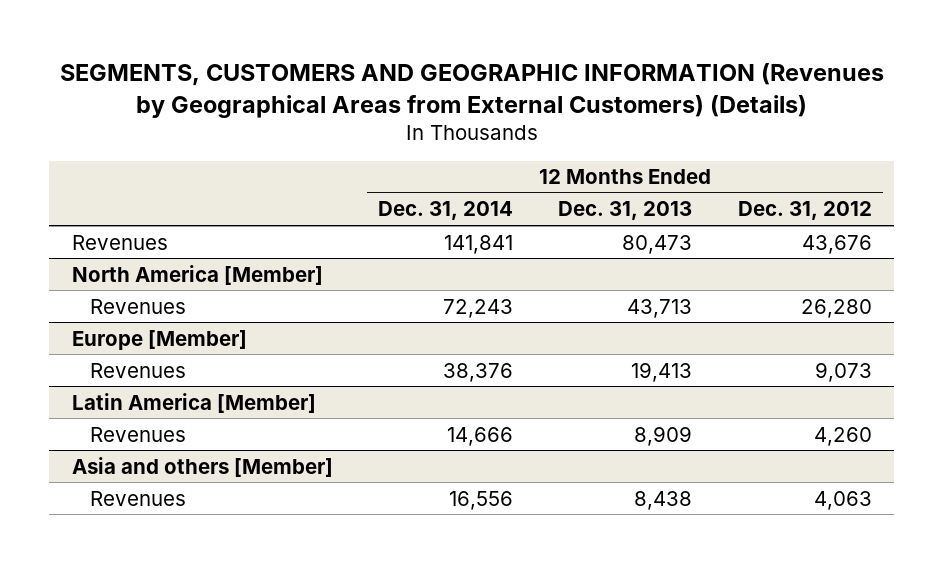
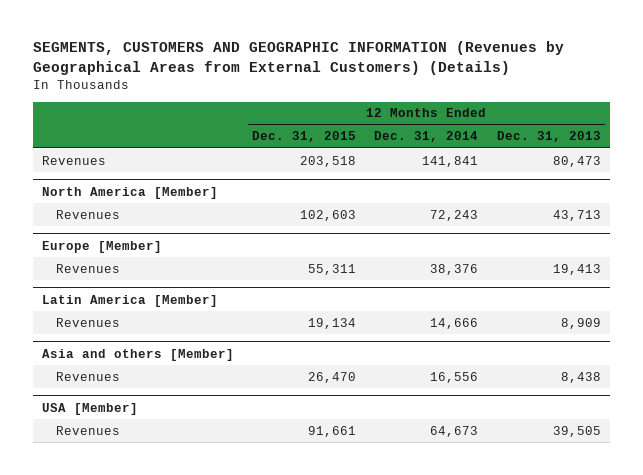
[737,201,872,221] Dec. 31, 2012 -> none
none -> [252,131,357,143] Dec. 31, 2015
none -> [41,402,138,415] USA [Member]
none -> [56,425,121,435] Revenues

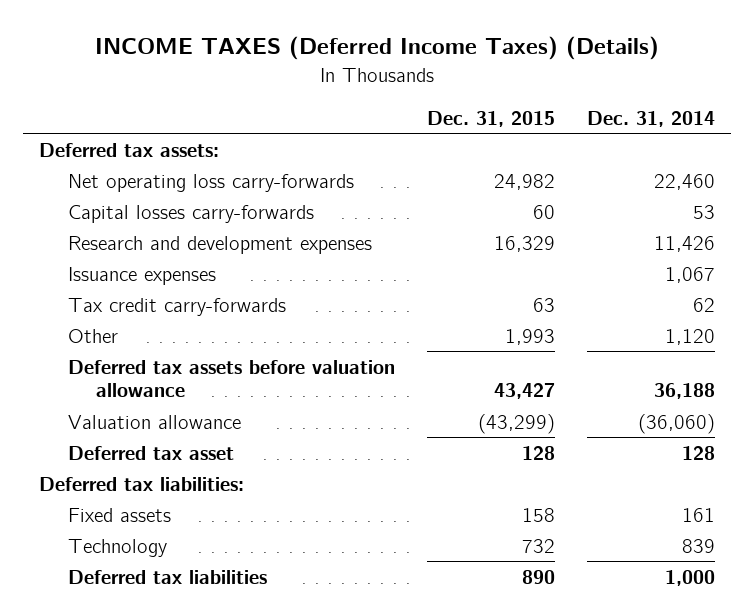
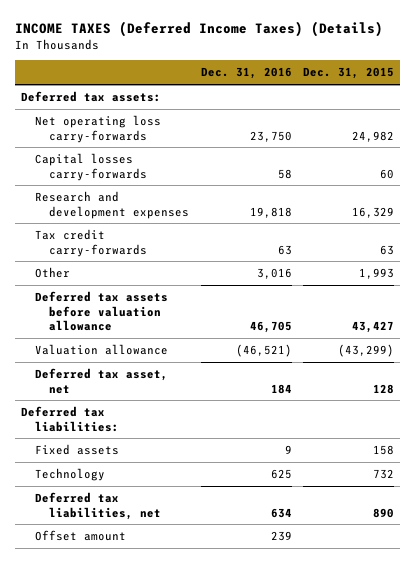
[587,110,716,127] Dec. 31, 2014 -> none
none -> [200,67,292,80] Dec. 31, 2016
[67,266,216,285] Issuance expenses -> none
[67,445,234,460] Deferred tax asset -> [34,367,168,394] Deferred tax asset, net
[67,569,267,584] Deferred tax liabilities -> [34,491,162,520] Deferred tax liabilities, net
none -> [34,529,126,541] Offset amount

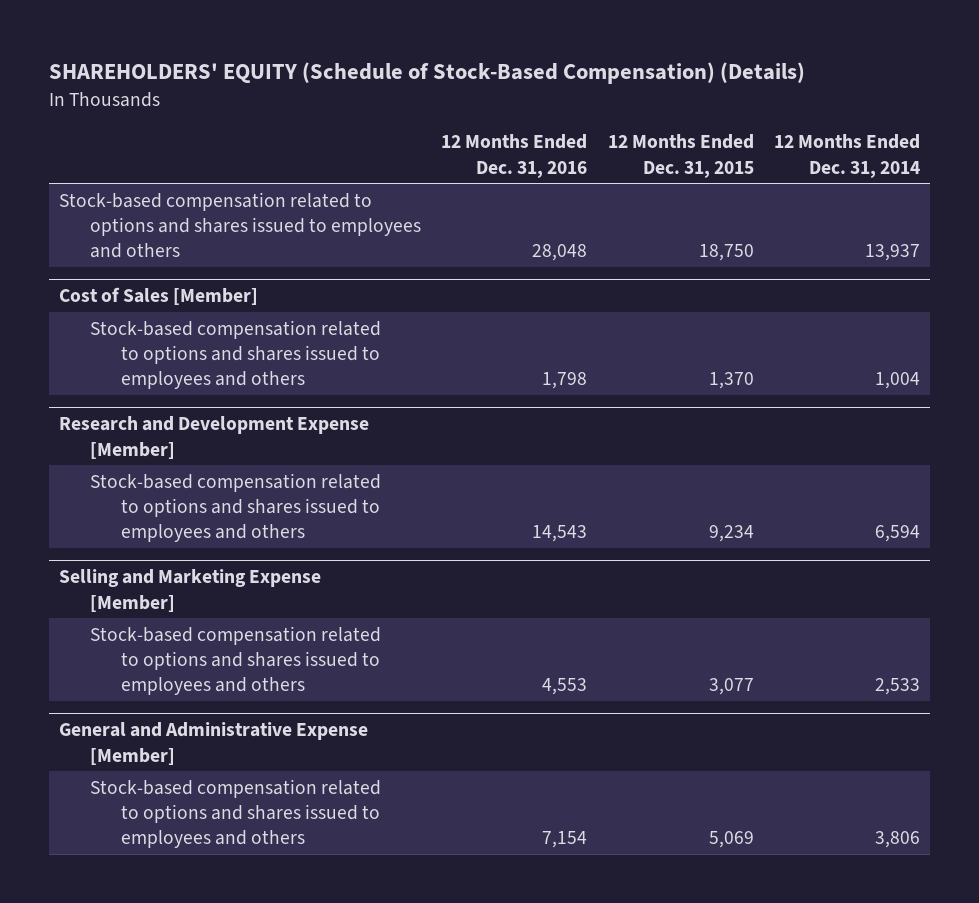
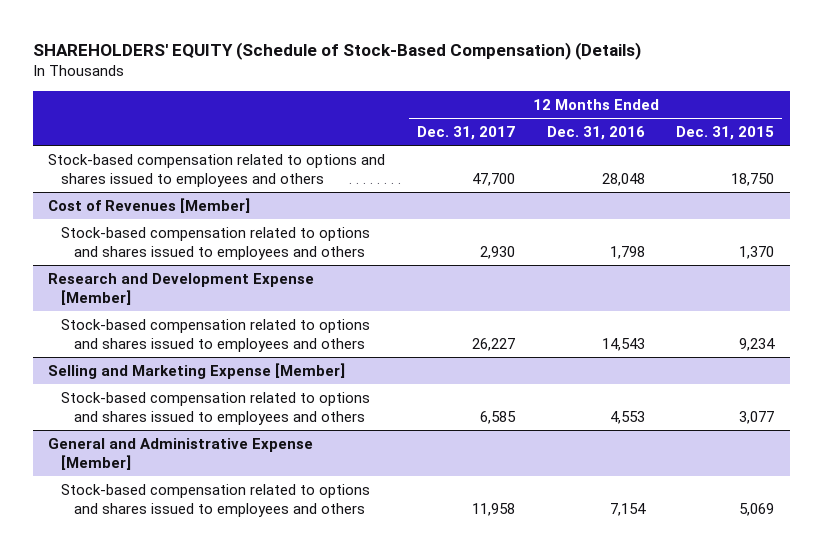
[774,134,921,178] 12 Months Ended Dec. 31, 2014 -> none
none -> [417,126,516,141] Dec. 31, 2017
[58,287,258,306] Cost of Sales [Member] -> [48,197,251,213] Cost of Revenues [Member]

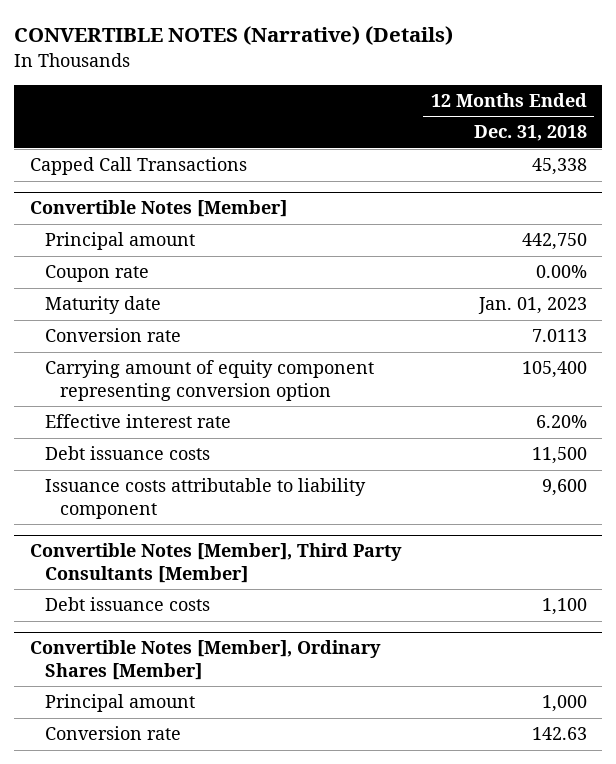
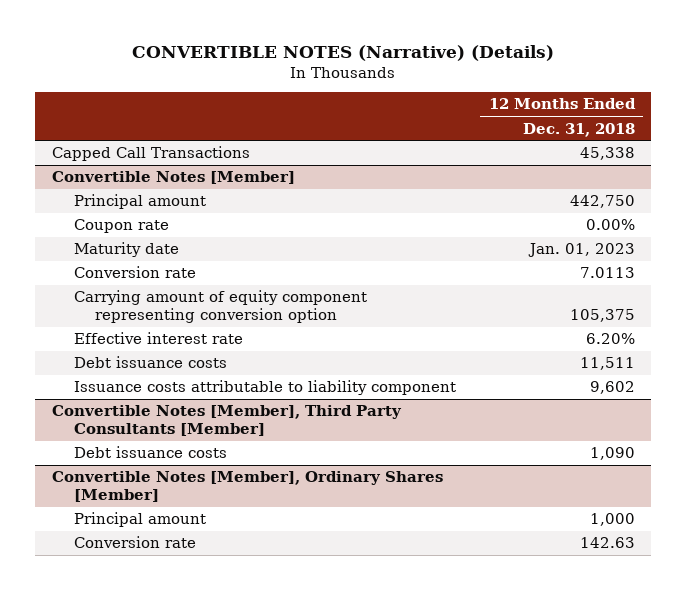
[521,361,587,379] 105,400 -> [569,308,635,322] 105,375
[531,447,587,465] 11,500 -> [579,357,635,371] 11,511
[541,479,587,497] 9,600 -> [589,381,635,395] 9,602
[541,598,587,616] 1,100 -> [589,447,635,461] 1,090

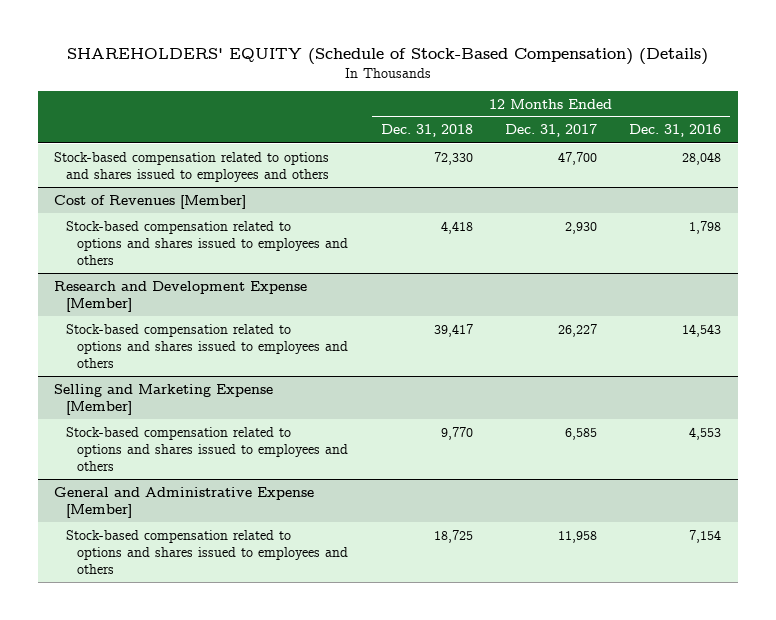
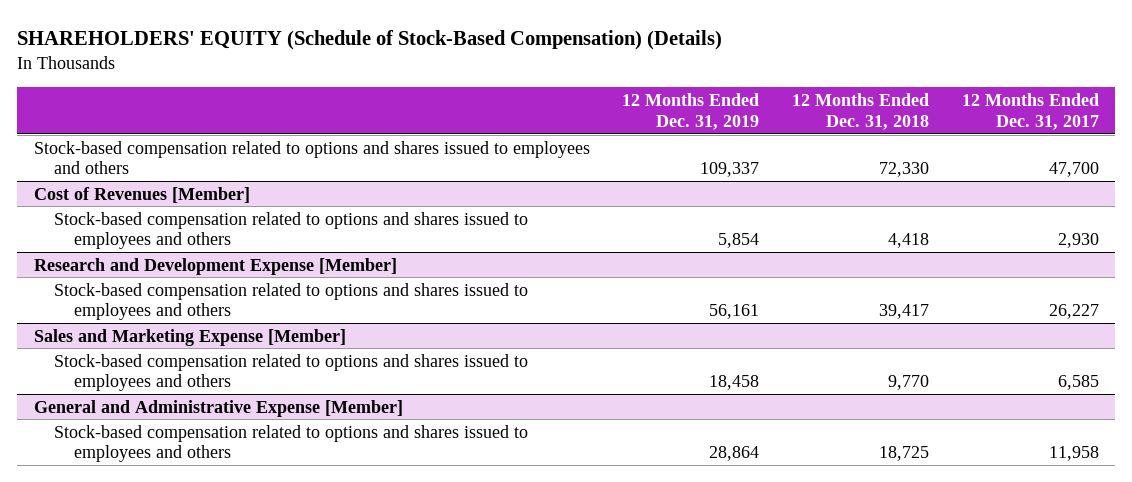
[629,124,722,138] Dec. 31, 2016 -> none
none -> [622,92,760,130] 12 Months Ended Dec. 31, 2019
[54,383,274,415] Selling and Marketing Expense [Member] -> [33,328,346,346] Sales and Marketing Expense [Member]

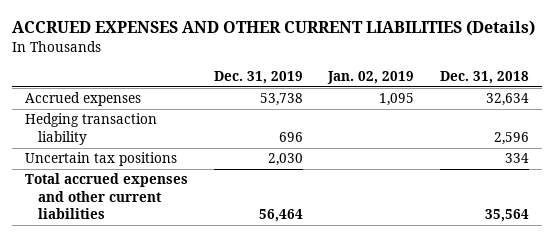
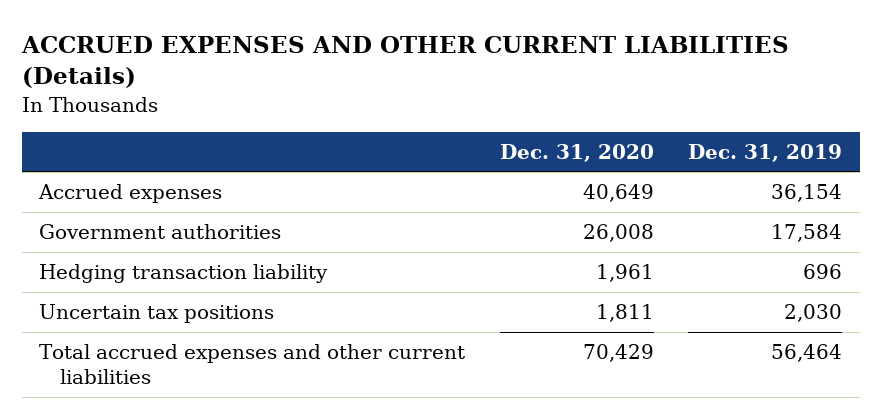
[327,71,415,85] Jan. 02, 2019 -> none
[440,71,530,85] Dec. 31, 2018 -> none
none -> [499,143,654,162] Dec. 31, 2020
[259,93,303,107] 53,738 -> [771,184,843,203] 36,154
none -> [39,224,282,240] Government authorities

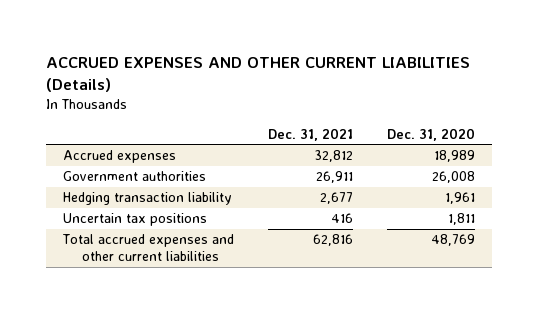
[688,143,843,162] Dec. 31, 2019 -> none
none -> [267,127,353,141] Dec. 31, 2021
[582,184,654,203] 40,649 -> [433,150,475,163] 18,989
[582,344,654,363] 70,429 -> [430,234,475,247] 48,769

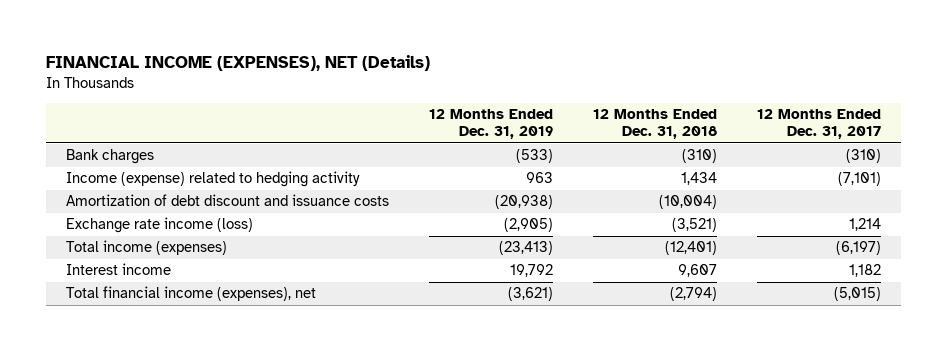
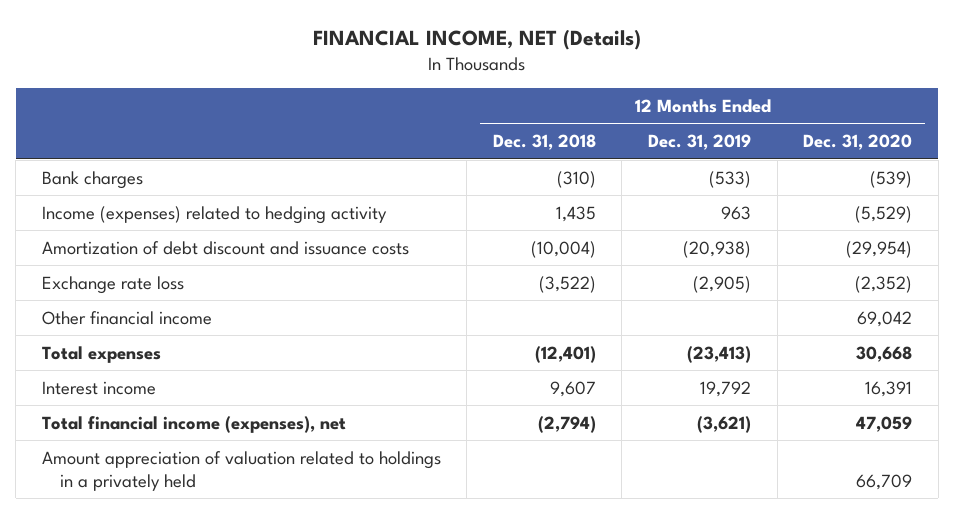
[45,55,430,72] FINANCIAL INCOME (EXPENSES), NET (Details) -> [312,28,641,50] FINANCIAL INCOME, NET (Details)
[757,108,882,140] 12 Months Ended Dec. 31, 2017 -> none
none -> [803,134,913,151] Dec. 31, 2020
[65,171,360,188] Income (expense) related to hedging activity -> [41,205,387,224] Income (expenses) related to hedging activity
[681,172,718,186] 1,434 -> [555,205,596,222] 1,435
[65,217,253,234] Exchange rate income (loss) -> [41,275,184,294] Exchange rate loss
[672,218,718,233] (3,521) -> [538,275,596,293] (3,522)
none -> [41,310,212,325] Other financial income
[65,240,227,256] Total income (expenses) -> [41,345,161,363] Total expenses
none -> [41,450,441,491] Amount appreciation of valuation related to holdings in a privately held

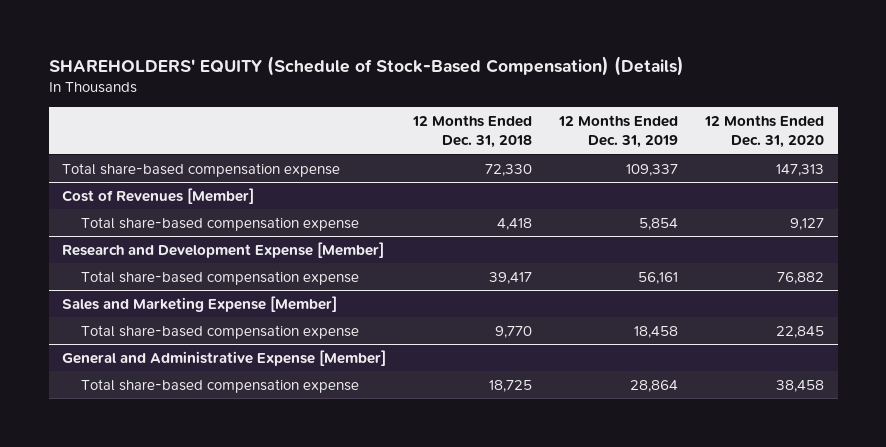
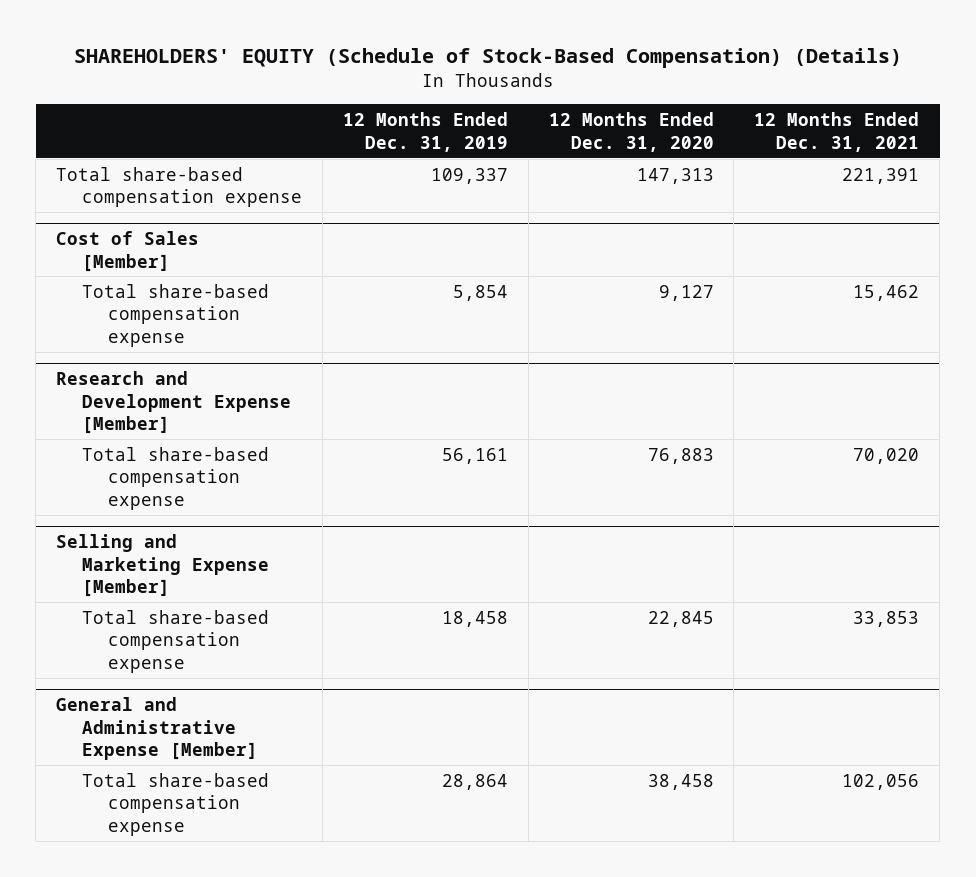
[412,114,533,149] 12 Months Ended Dec. 31, 2018 -> none
none -> [754,111,920,152] 12 Months Ended Dec. 31, 2021
[62,187,255,204] Cost of Revenues [Member] -> [56,230,200,272] Cost of Sales [Member]
[777,271,825,284] 76,882 -> [647,447,714,464] 76,883
[62,295,338,312] Sales and Marketing Expense [Member] -> [56,533,269,598] Selling and Marketing Expense [Member]

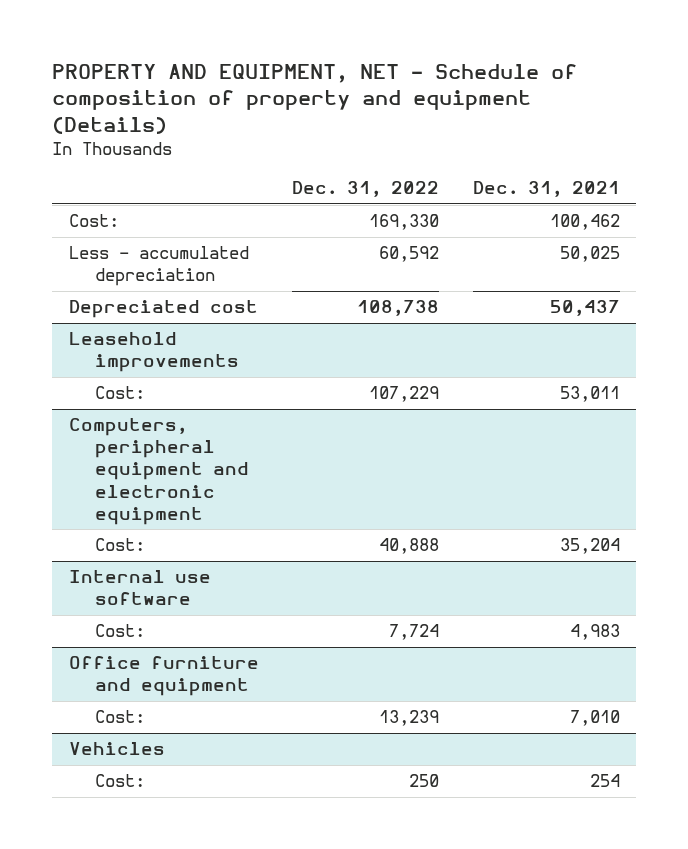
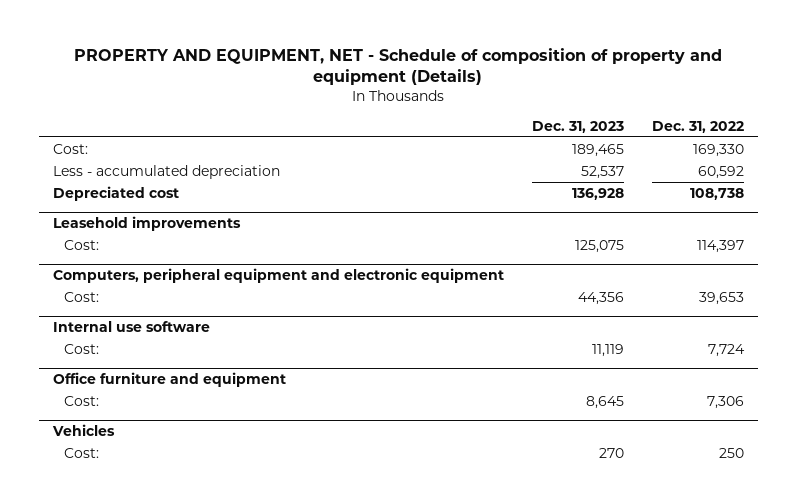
[472,181,620,198] Dec. 31, 2021 -> none
none -> [531,120,624,133] Dec. 31, 2023
[369,386,440,403] 107,229 -> [696,239,744,253] 114,397
[379,538,440,555] 40,888 -> [698,291,744,305] 39,653
[379,710,440,727] 13,239 -> [706,395,744,409] 7,306

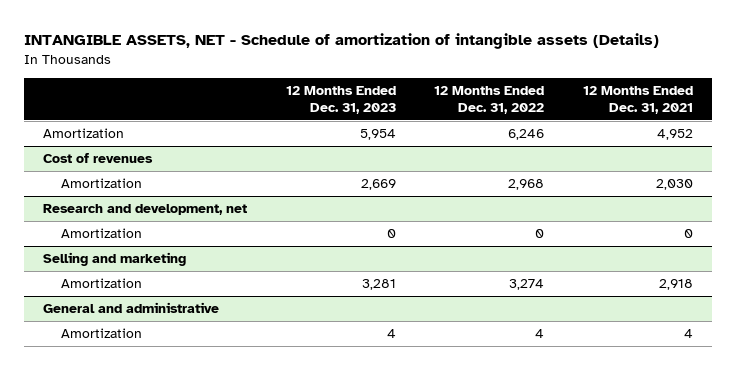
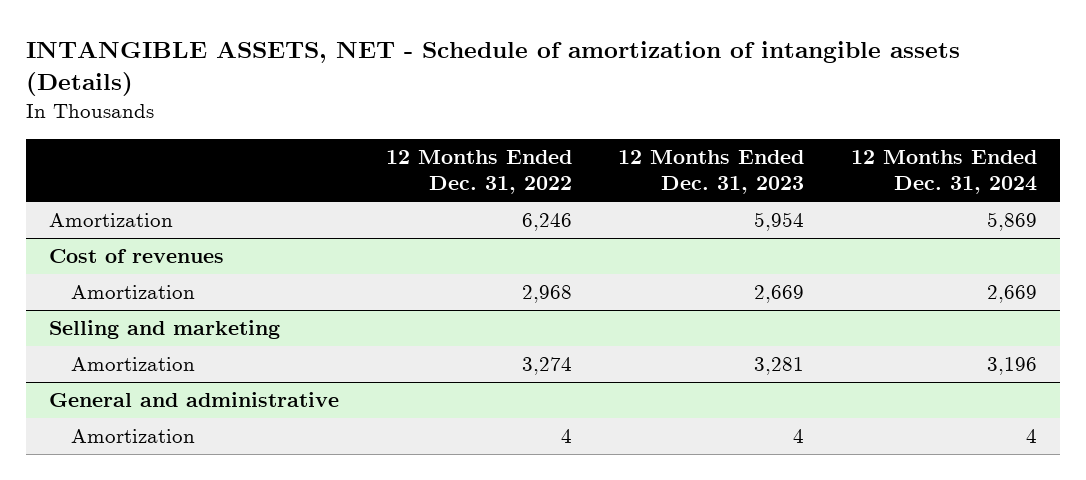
[582,85,693,114] 12 Months Ended Dec. 31, 2021 -> none
none -> [850,150,1037,195] 12 Months Ended Dec. 31, 2024
[43,204,248,216] Research and development, net -> none
[60,228,142,239] Amortization -> none

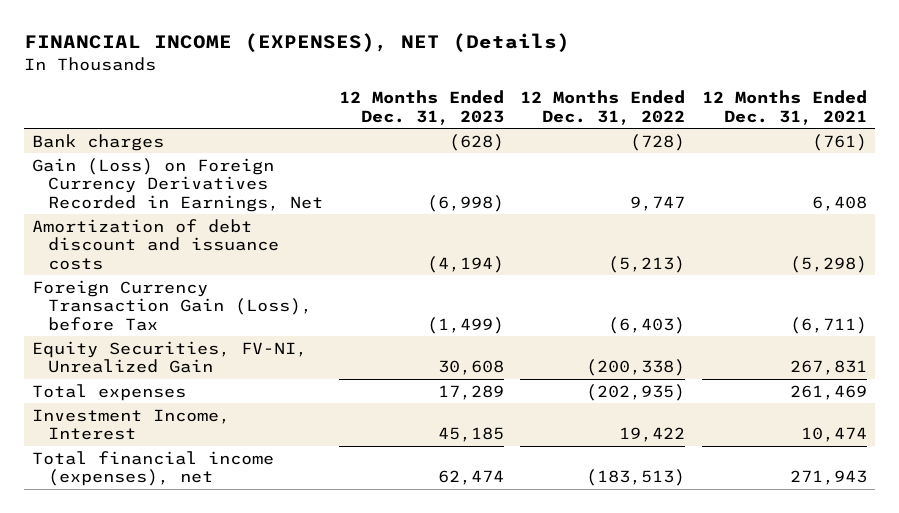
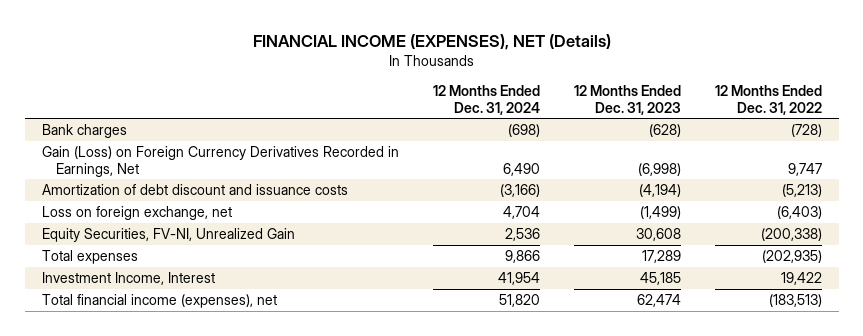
[701,90,867,125] 12 Months Ended Dec. 31, 2021 -> none
none -> [432,85,540,115] 12 Months Ended Dec. 31, 2024
[31,279,313,331] Foreign Currency Transaction Gain (Loss), before Tax -> [41,206,232,221] Loss on foreign exchange, net

